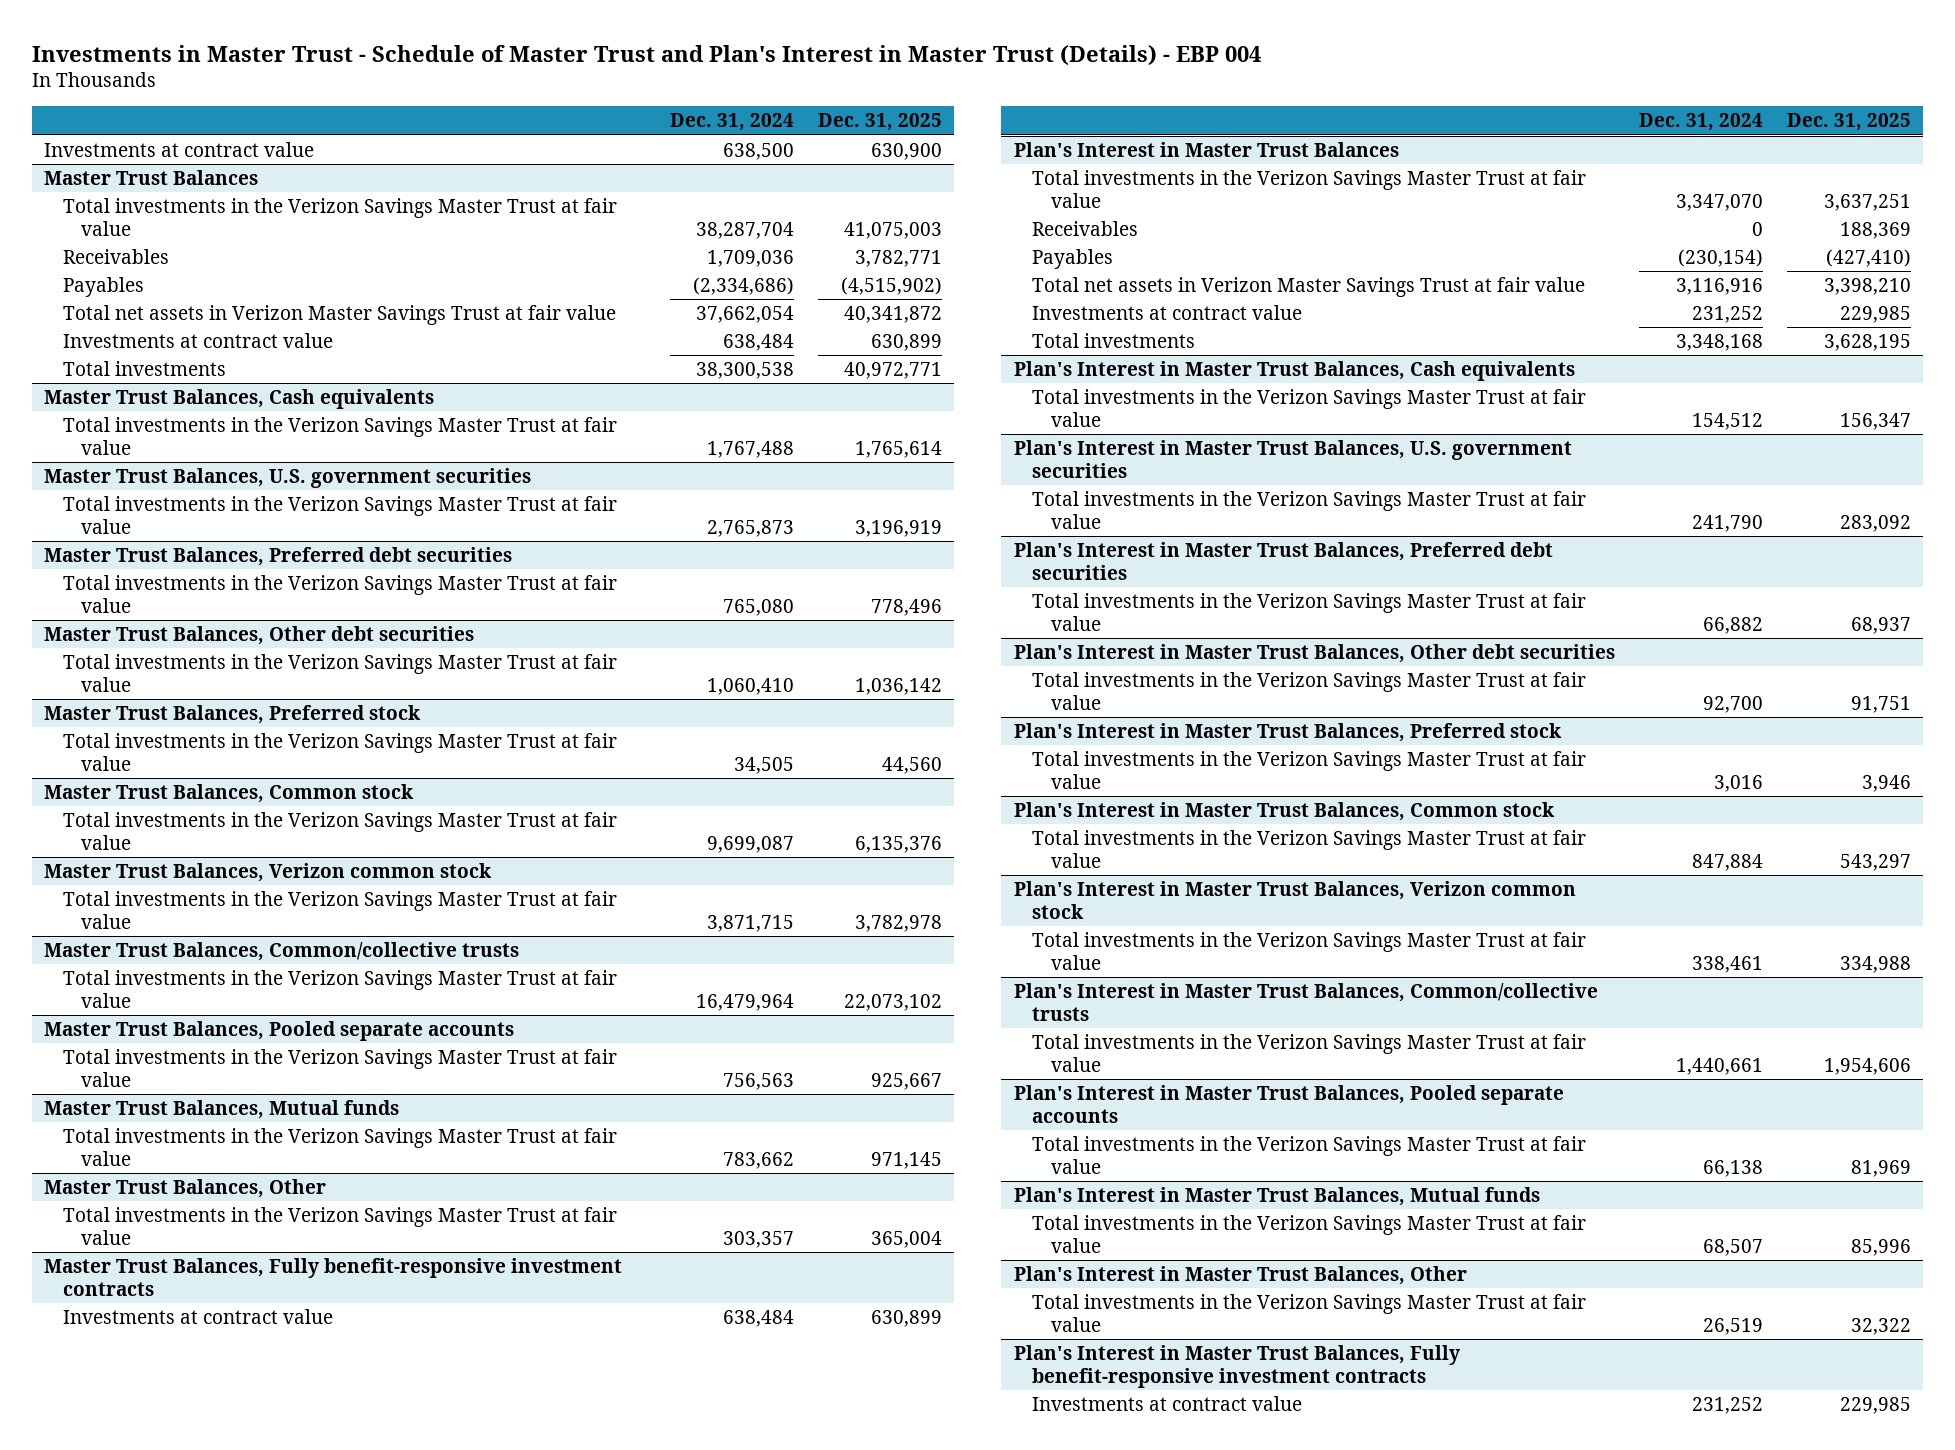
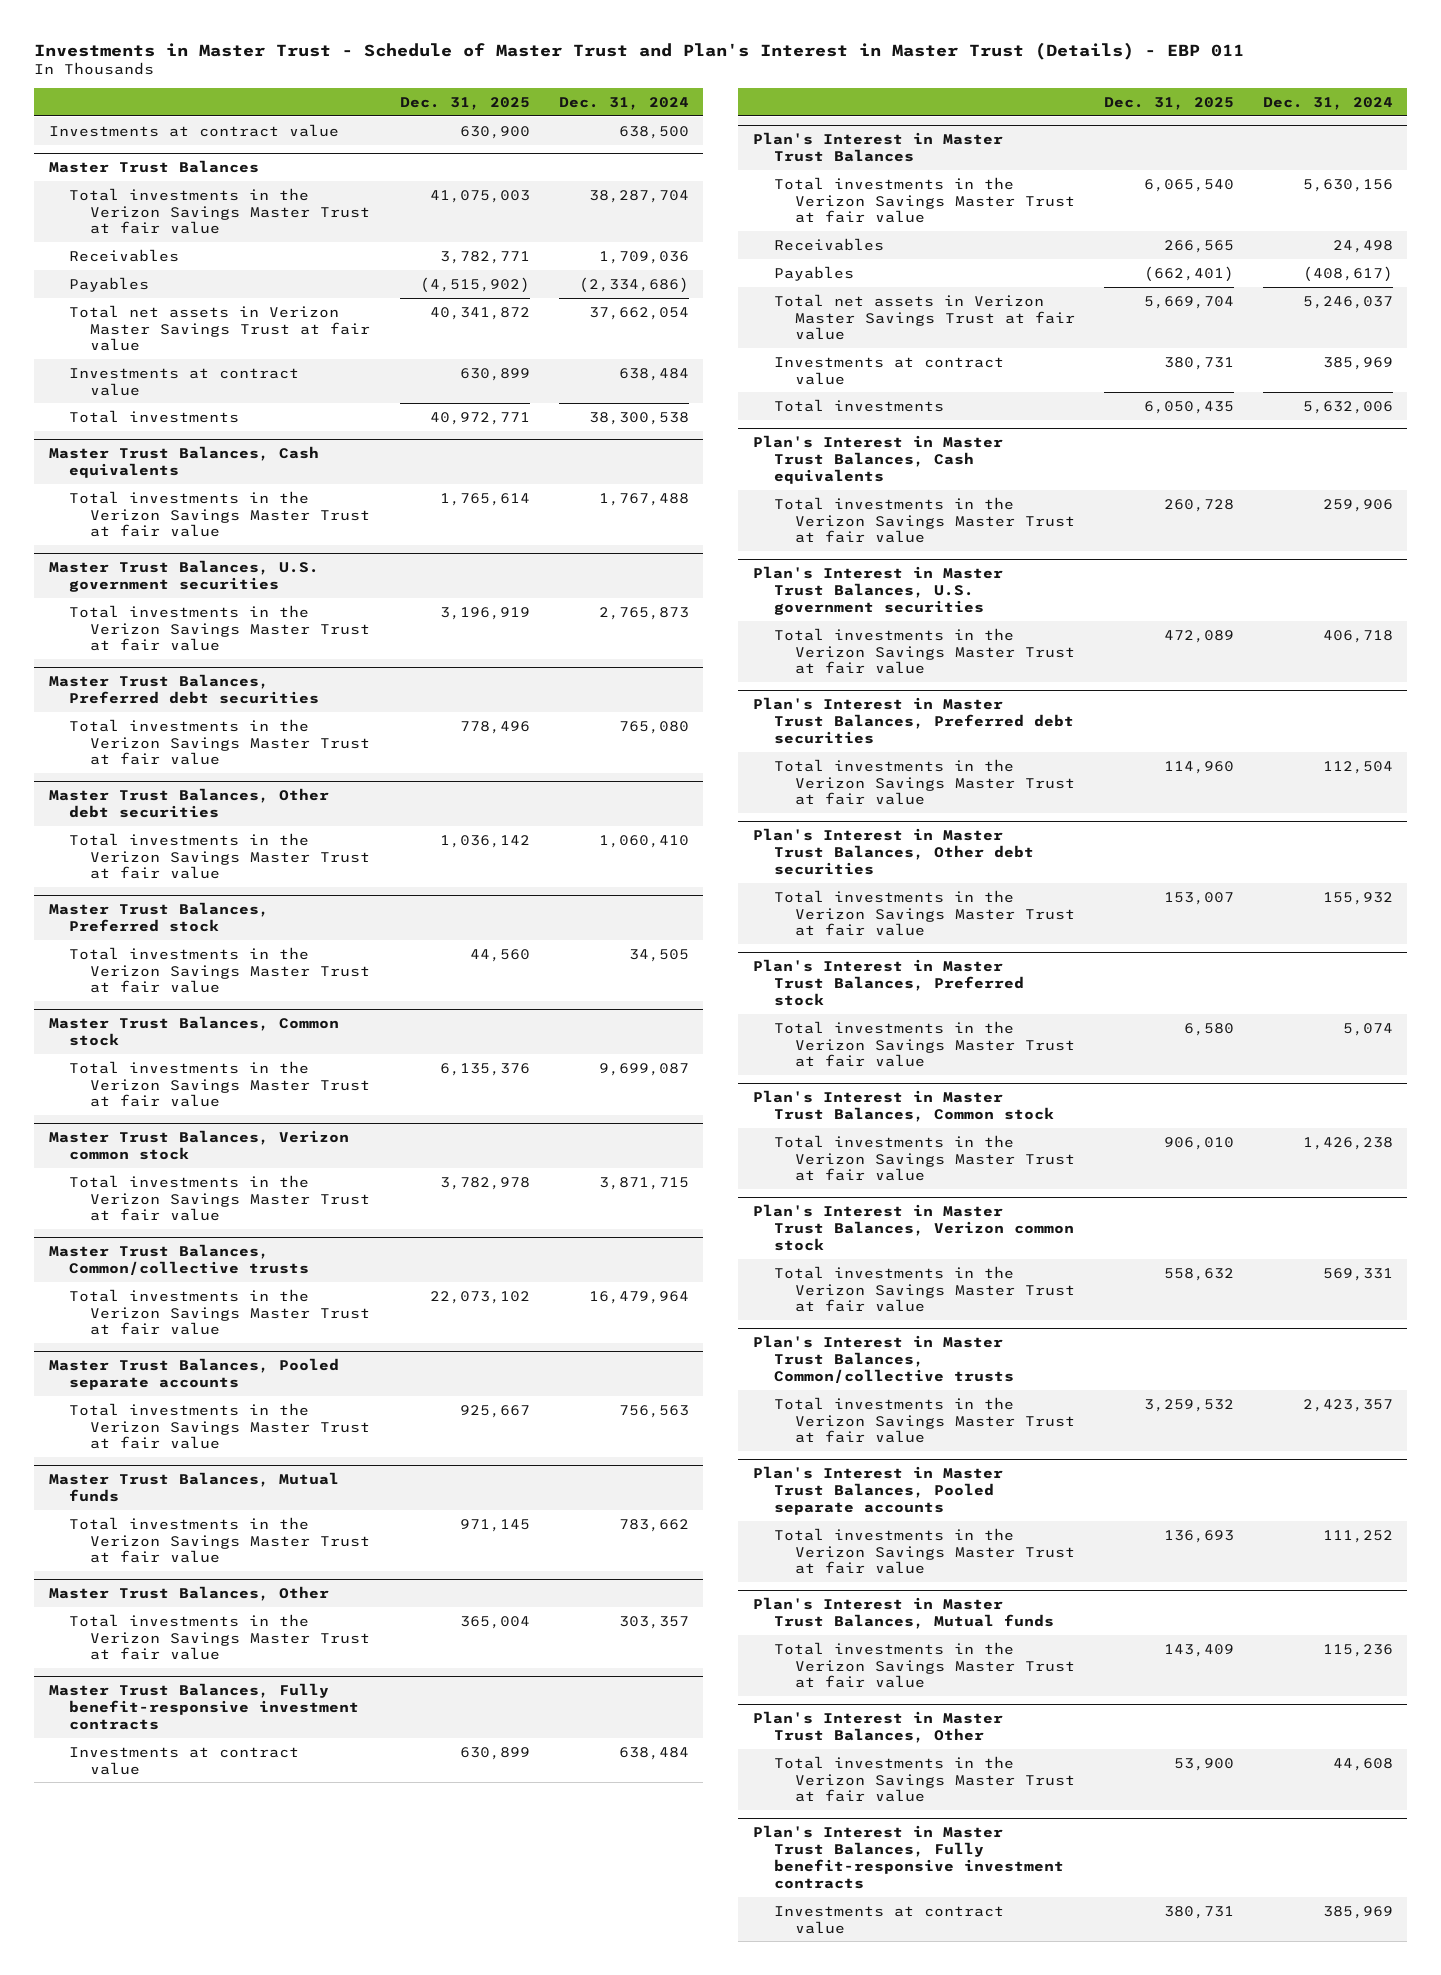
[32,44,1262,66] Investments in Master Trust - Schedule of Master Trust and Plan's Interest in Master Trust (Details) - EBP 004 -> [33,41,1244,60] Investments in Master Trust - Schedule of Master Trust and Plan's Interest in Master Trust (Details) - EBP 011
[1675,193,1763,211] 3,347,070 -> [1302,178,1393,192] 5,630,156
[1823,193,1911,211] 3,637,251 -> [1143,178,1234,192] 6,065,540
[1751,221,1763,236] 0 -> [1332,239,1393,253] 24,498
[1839,221,1911,239] 188,369 -> [1163,239,1234,253] 266,565
[1677,248,1763,267] (230,154) -> [1302,265,1393,282] (408,617)
[1825,248,1911,267] (427,410) -> [1143,265,1234,282] (662,401)
[1675,277,1763,295] 3,116,916 -> [1302,295,1393,309] 5,246,037
[1823,277,1911,295] 3,398,210 -> [1143,295,1234,309] 5,669,704
[1691,305,1763,323] 231,252 -> [1322,356,1393,370] 385,969
[1839,305,1911,323] 229,985 -> [1163,356,1234,370] 380,731
[1675,333,1763,351] 3,348,168 -> [1302,400,1393,414] 5,632,006
[1823,333,1911,351] 3,628,195 -> [1143,400,1234,414] 6,050,435
[1691,412,1763,430] 154,512 -> [1322,498,1393,512] 259,906
[1839,412,1911,430] 156,347 -> [1163,498,1234,512] 260,728
[1691,514,1763,532] 241,790 -> [1322,629,1393,643] 406,718
[1839,514,1911,532] 283,092 -> [1163,629,1234,643] 472,089
[1702,616,1763,634] 66,882 -> [1322,760,1393,774] 112,504
[1850,616,1911,634] 68,937 -> [1163,760,1234,774] 114,960
[1702,695,1763,713] 92,700 -> [1322,891,1393,905] 155,932
[1850,695,1911,713] 91,751 -> [1163,891,1234,905] 153,007
[1713,774,1763,792] 3,016 -> [1342,1022,1393,1036] 5,074
[1861,774,1911,792] 3,946 -> [1183,1022,1234,1036] 6,580
[1691,853,1763,871] 847,884 -> [1302,1136,1393,1150] 1,426,238
[1839,853,1911,871] 543,297 -> [1163,1136,1234,1150] 906,010
[1691,955,1763,973] 338,461 -> [1322,1267,1393,1281] 569,331
[1839,955,1911,973] 334,988 -> [1163,1267,1234,1281] 558,632
[1675,1057,1763,1075] 1,440,661 -> [1302,1398,1393,1412] 2,423,357
[1823,1057,1911,1075] 1,954,606 -> [1143,1398,1234,1412] 3,259,532
[1702,1159,1763,1177] 66,138 -> [1322,1529,1393,1543] 111,252
[1850,1159,1911,1177] 81,969 -> [1163,1529,1234,1543] 136,693
[1702,1238,1763,1256] 68,507 -> [1322,1643,1393,1657] 115,236
[1850,1238,1911,1256] 85,996 -> [1163,1643,1234,1657] 143,409
[1702,1317,1763,1335] 26,519 -> [1332,1757,1393,1771] 44,608
[1850,1317,1911,1335] 32,322 -> [1173,1757,1234,1771] 53,900
[1691,1396,1763,1414] 231,252 -> [1322,1905,1393,1919] 385,969
[1839,1396,1911,1414] 229,985 -> [1163,1905,1234,1919] 380,731

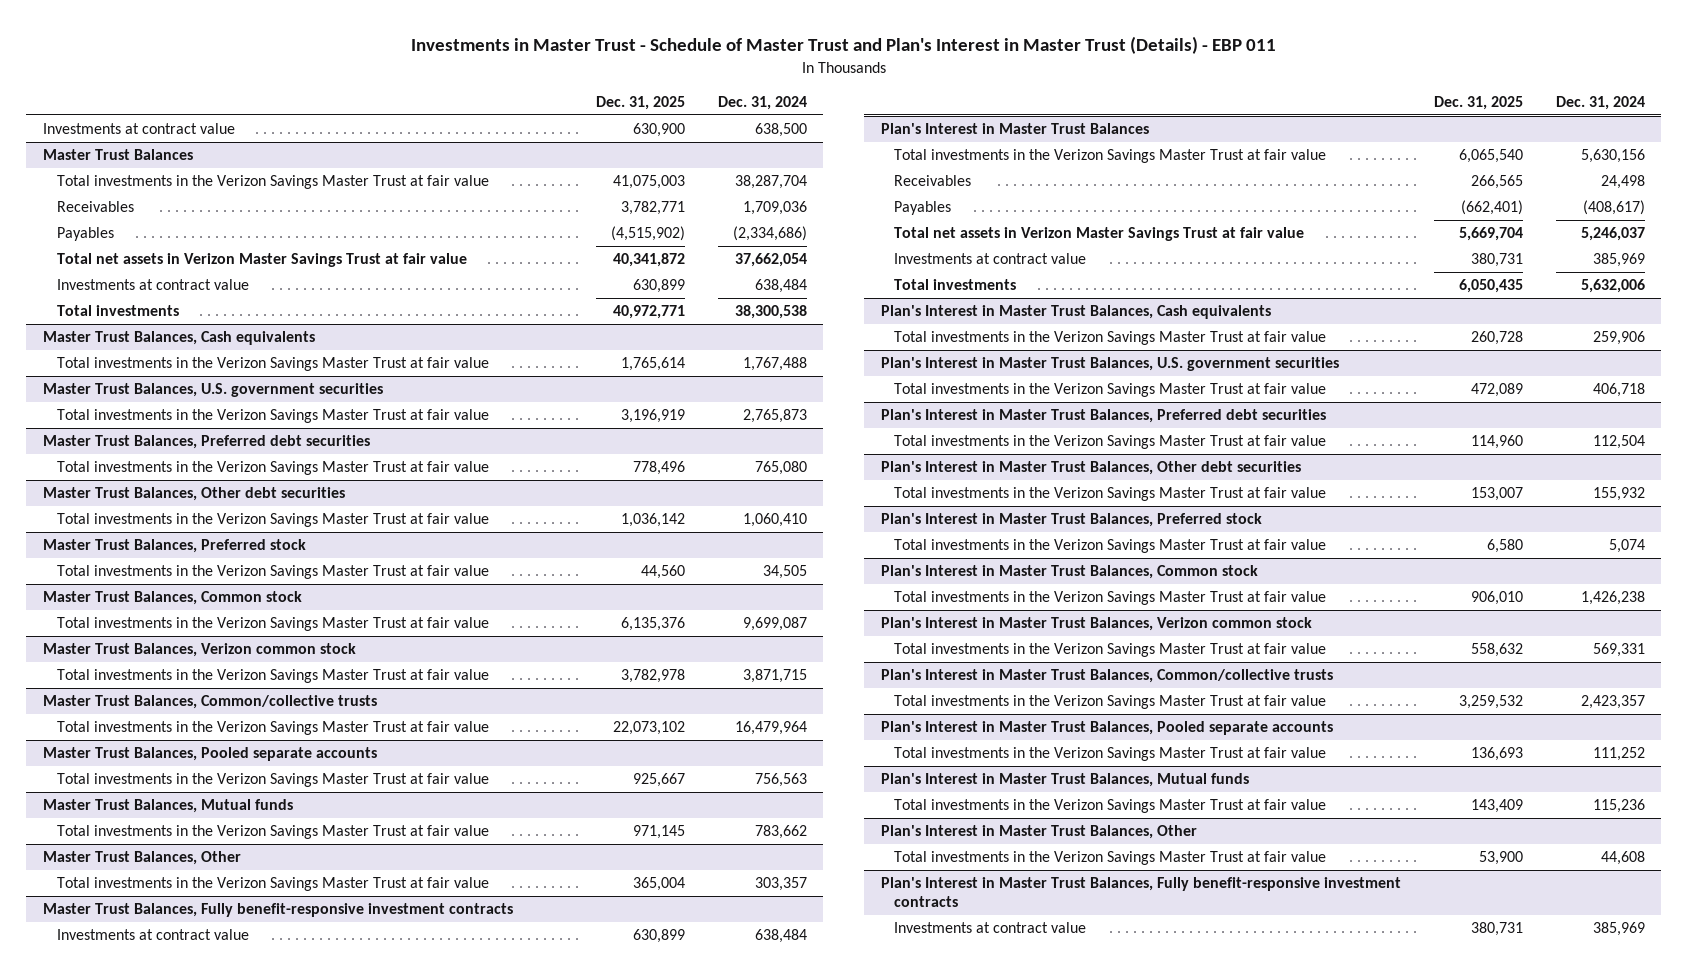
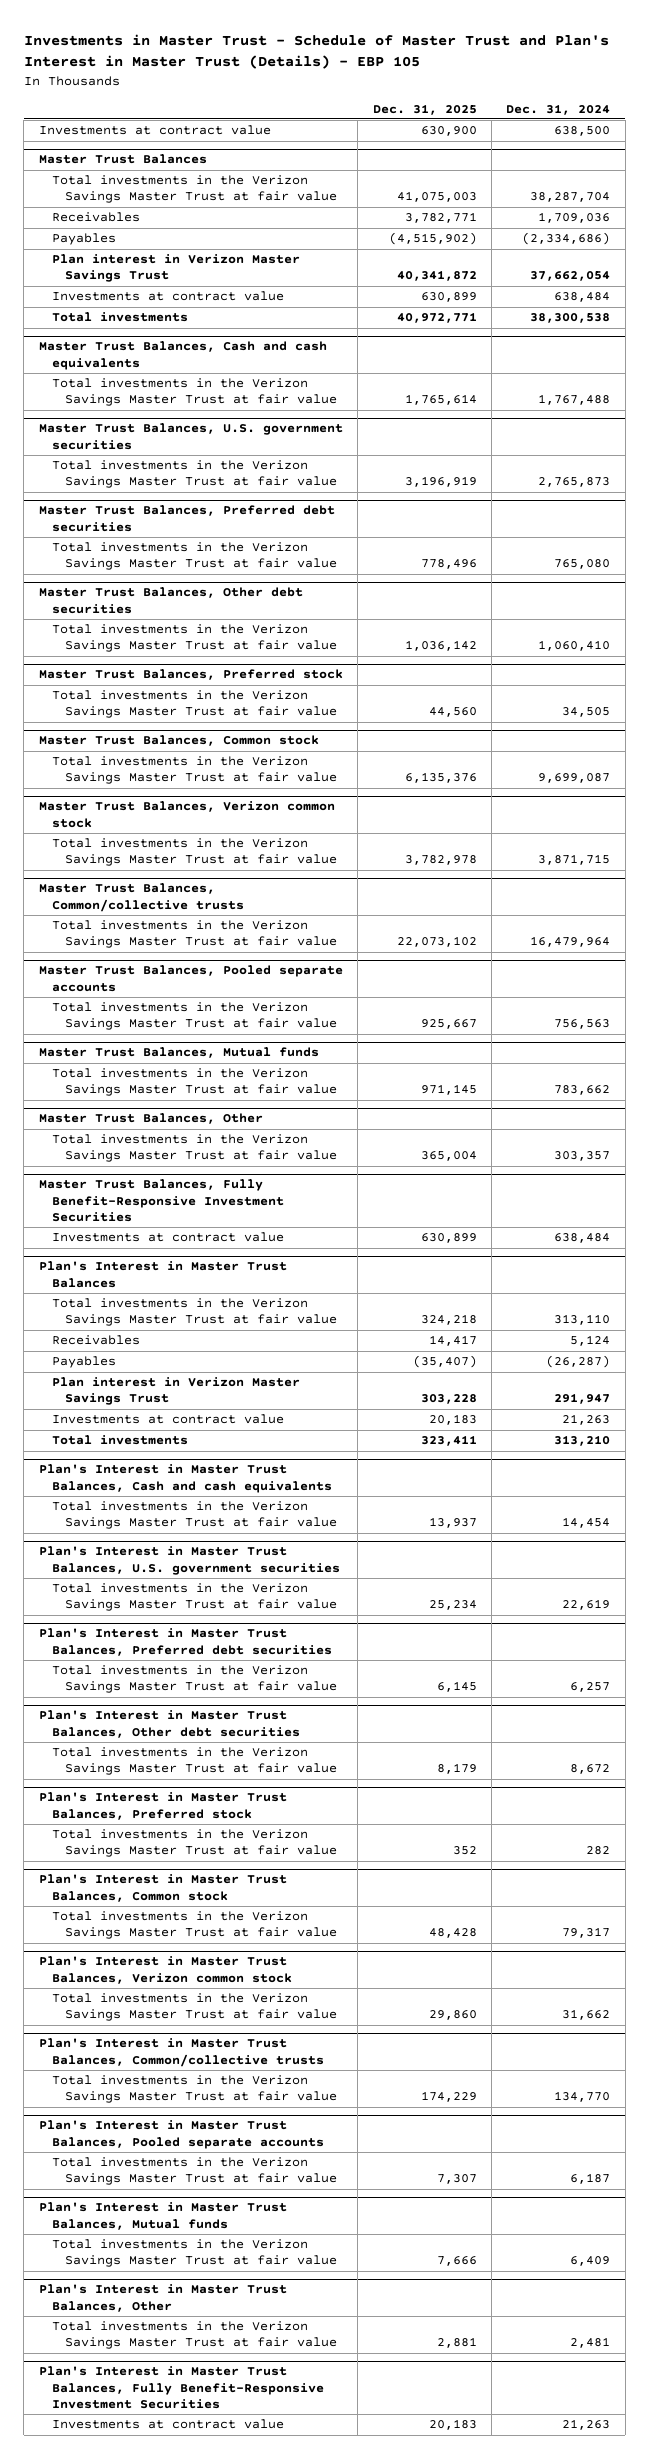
[410,36,1276,55] Investments in Master Trust - Schedule of Master Trust and Plan's Interest in Master Trust (Details) - EBP 011 -> [23,33,609,70] Investments in Master Trust - Schedule of Master Trust and Plan's Interest in Master Trust (Details) - EBP 105
[56,253,467,268] Total net assets in Verizon Master Savings Trust at fair value -> [51,254,300,283] Plan interest in Verizon Master Savings Trust
[42,331,315,346] Master Trust Balances, Cash equivalents -> [38,341,327,370] Master Trust Balances, Cash and cash equivalents
[42,903,513,918] Master Trust Balances, Fully benefit-responsive investment contracts -> [38,1179,284,1222] Master Trust Balances, Fully Benefit-Responsive Investment Securities
[1458,149,1523,164] 6,065,540 -> [420,1314,477,1326] 324,218
[1580,149,1645,164] 5,630,156 -> [554,1314,611,1326] 313,110
[1470,175,1523,190] 266,565 -> [428,1335,477,1347] 14,417
[1600,175,1645,190] 24,498 -> [570,1335,611,1347] 5,124
[1460,200,1523,216] (662,401) -> [412,1355,477,1369] (35,407)
[1582,200,1645,216] (408,617) -> [546,1355,611,1369] (26,287)
[894,227,1305,242] Total net assets in Verizon Master Savings Trust at fair value -> [51,1377,300,1406] Plan interest in Verizon Master Savings Trust
[1458,227,1523,242] 5,669,704 -> [420,1394,477,1405] 303,228
[1580,227,1645,242] 5,246,037 -> [554,1393,611,1405] 291,947
[1470,253,1523,268] 380,731 -> [428,1414,477,1426] 20,183
[1592,253,1645,268] 385,969 -> [562,1414,611,1426] 21,263
[1458,279,1523,294] 6,050,435 -> [420,1435,477,1447] 323,411
[1580,279,1645,294] 5,632,006 -> [554,1435,611,1447] 313,210
[880,305,1271,320] Plan's Interest in Master Trust Balances, Cash equivalents -> [38,1464,332,1493] Plan's Interest in Master Trust Balances, Cash and cash equivalents
[1470,331,1523,346] 260,728 -> [428,1517,477,1529] 13,937
[1592,331,1645,346] 259,906 -> [562,1517,611,1529] 14,454
[1470,383,1523,398] 472,089 -> [428,1600,477,1611] 25,234
[1592,383,1645,398] 406,718 -> [562,1599,611,1611] 22,619
[1470,435,1523,450] 114,960 -> [436,1681,477,1693] 6,145
[1592,435,1645,450] 112,504 -> [570,1682,611,1693] 6,257
[1470,487,1523,502] 153,007 -> [436,1763,477,1775] 8,179
[1592,487,1645,502] 155,932 -> [570,1764,611,1775] 8,672
[1486,539,1523,554] 6,580 -> [452,1846,477,1856] 352
[1608,539,1645,554] 5,074 -> [586,1846,611,1856] 282
[1470,591,1523,606] 906,010 -> [428,1928,477,1939] 48,428
[1580,591,1645,606] 1,426,238 -> [562,1927,611,1939] 79,317
[1470,643,1523,658] 558,632 -> [428,2010,477,2021] 29,860
[1592,643,1645,658] 569,331 -> [562,2009,611,2021] 31,662
[1458,695,1523,710] 3,259,532 -> [420,2091,477,2103] 174,229
[1580,695,1645,710] 2,423,357 -> [554,2091,611,2103] 134,770
[1470,747,1523,762] 136,693 -> [436,2174,477,2185] 7,307
[1592,747,1645,762] 111,252 -> [570,2173,611,2185] 6,187
[1470,799,1523,814] 143,409 -> [436,2256,477,2267] 7,666
[1592,799,1645,814] 115,236 -> [570,2256,611,2267] 6,409
[1478,851,1523,866] 53,900 -> [436,2337,477,2349] 2,881
[1600,851,1645,866] 44,608 -> [570,2337,611,2349] 2,481
[880,877,1401,908] Plan's Interest in Master Trust Balances, Fully benefit-responsive investment contracts -> [38,2366,324,2409] Plan's Interest in Master Trust Balances, Fully Benefit-Responsive Investment Securities
[1470,922,1523,937] 380,731 -> [428,2419,477,2431] 20,183
[1592,922,1645,937] 385,969 -> [562,2419,611,2431] 21,263

